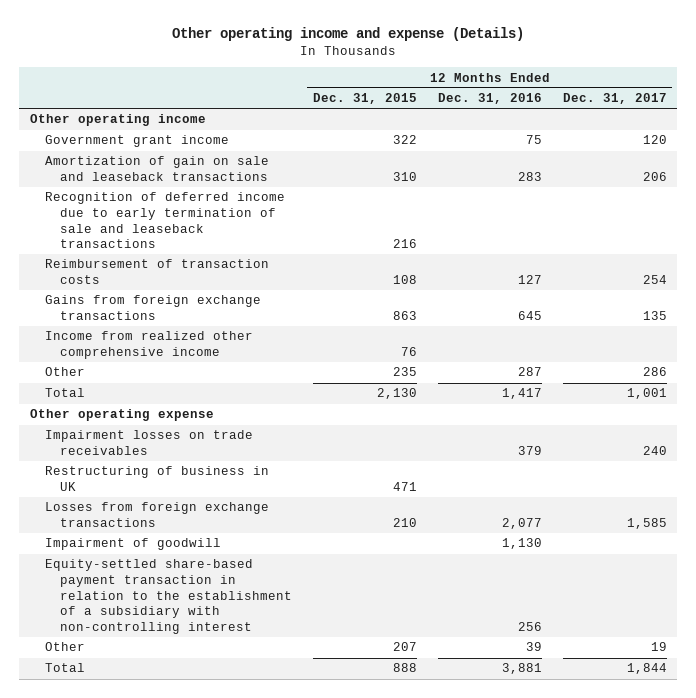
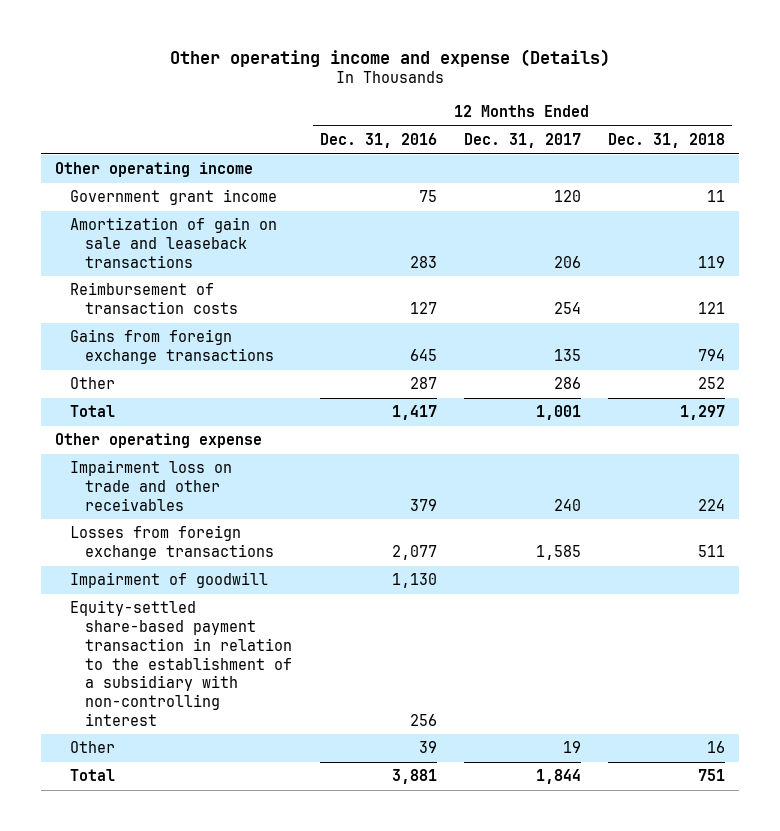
[312,93,417,105] Dec. 31, 2015 -> none
none -> [608,133,726,149] Dec. 31, 2018
[44,192,285,249] Recognition of deferred income due to early termination of sale and leaseback transactions -> none
[44,331,253,359] Income from realized other comprehensive income -> none
[44,466,269,491] Restructuring of business in UK -> none
[44,430,253,455] Impairment losses on trade receivables -> [69,460,232,511] Impairment loss on trade and other receivables

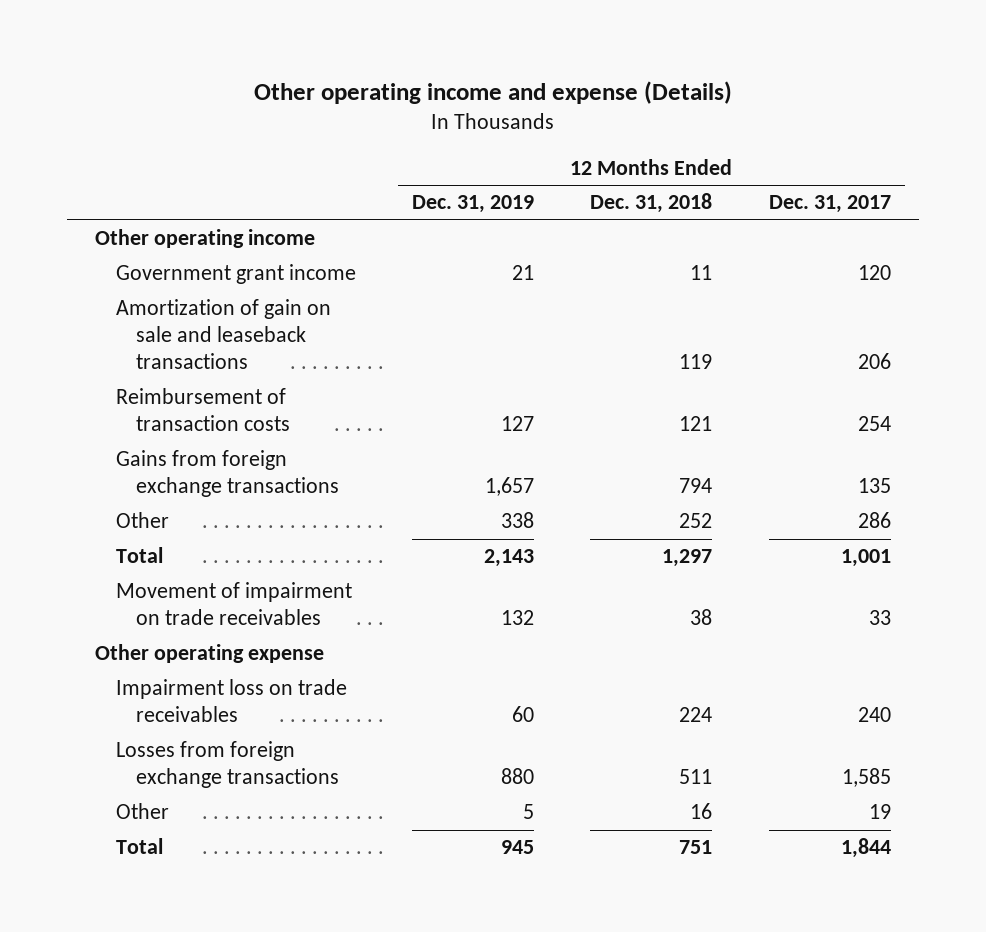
[319,133,437,149] Dec. 31, 2016 -> none
none -> [412,195,535,214] Dec. 31, 2019
none -> [115,582,352,626] Movement of impairment on trade receivables
[69,460,232,511] Impairment loss on trade and other receivables -> [115,679,347,723] Impairment loss on trade receivables
[69,572,268,589] Impairment of goodwill -> none
[69,600,293,726] Equity-settled share-based payment transaction in relation to the establishment of a subsidiary with non-controlling interest -> none

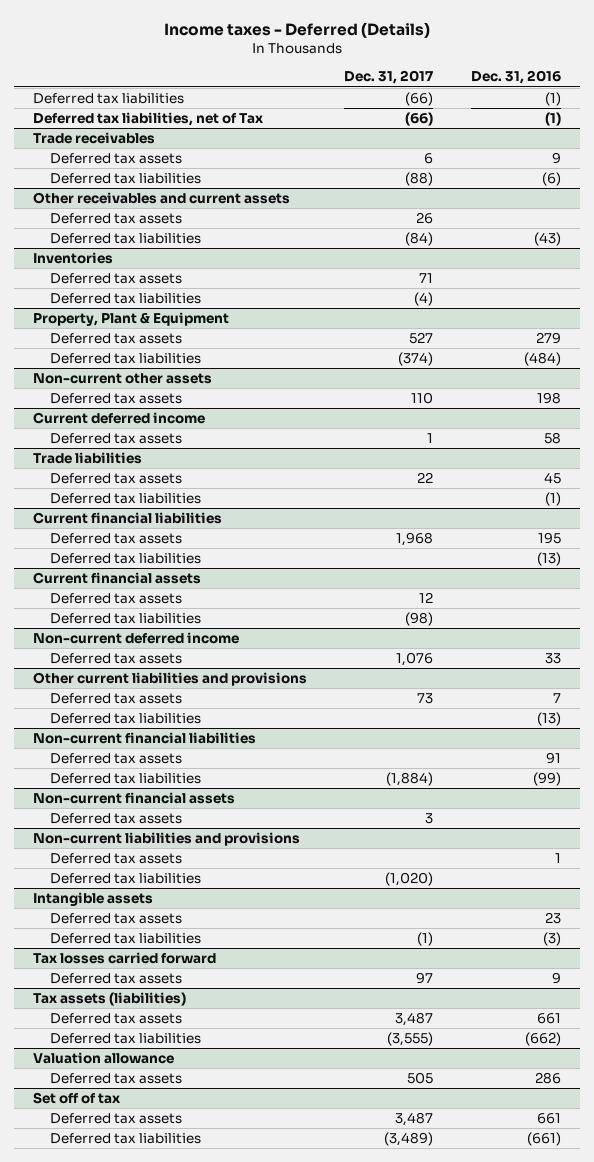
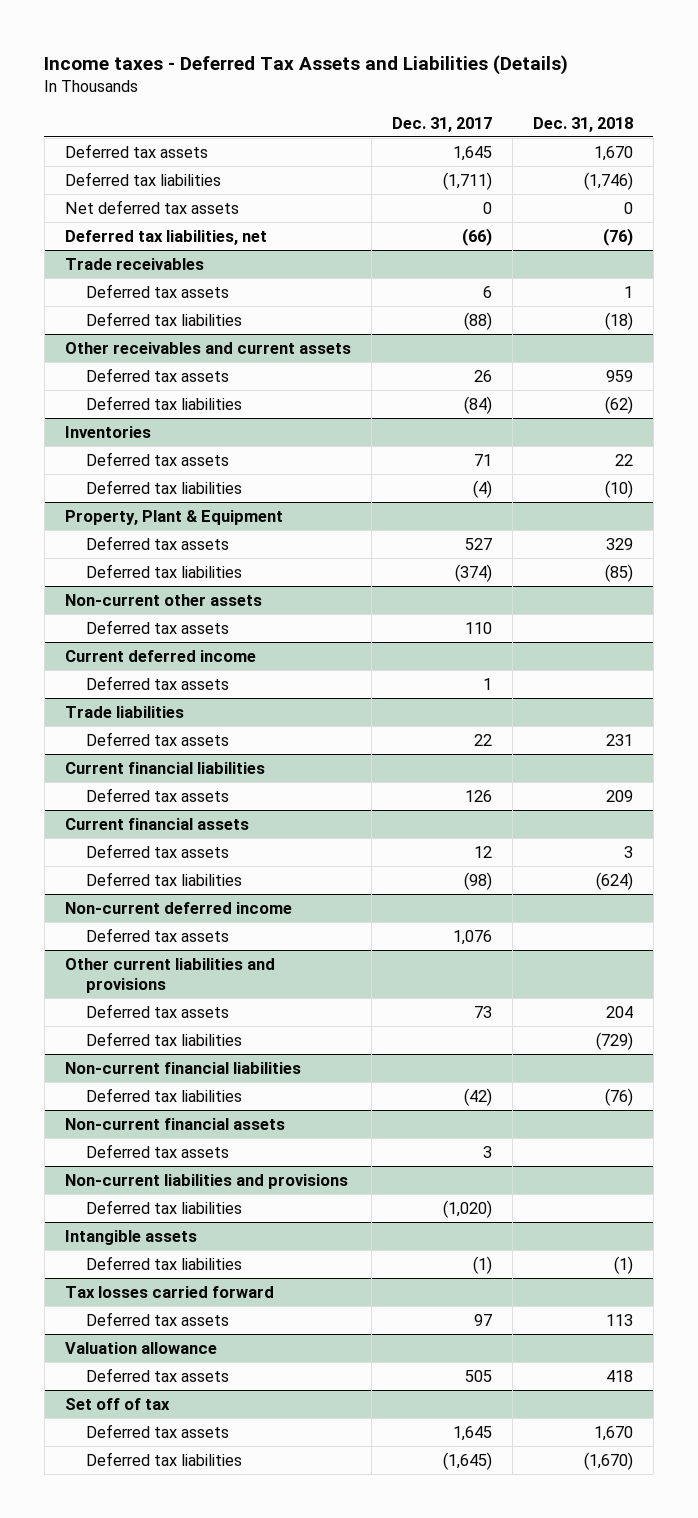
[163,21,430,38] Income taxes - Deferred (Details) -> [44,55,569,76] Income taxes - Deferred Tax Assets and Liabilities (Details)
[471,70,562,85] Dec. 31, 2016 -> none
none -> [532,116,633,132] Dec. 31, 2018
none -> [64,143,208,158] Deferred tax assets
[405,91,434,106] (66) -> [442,171,492,190] (1,711)
none -> [64,199,239,214] Net deferred tax assets
[32,111,263,126] Deferred tax liabilities, net of Tax -> [64,229,267,245] Deferred tax liabilities, net
[49,492,201,504] Deferred tax liabilities -> none
[49,552,201,564] Deferred tax liabilities -> none
[396,531,434,546] 1,968 -> [464,789,492,802] 126
[49,752,182,764] Deferred tax assets -> none
[386,771,434,786] (1,884) -> [463,1087,492,1106] (42)
[49,852,182,864] Deferred tax assets -> none
[49,912,182,924] Deferred tax assets -> none
[32,991,186,1006] Tax assets (liabilities) -> none
[49,1012,182,1024] Deferred tax assets -> none
[49,1032,201,1044] Deferred tax liabilities -> none
[395,1111,434,1126] 3,487 -> [452,1425,492,1441] 1,645
[384,1131,434,1146] (3,489) -> [442,1451,492,1470] (1,645)

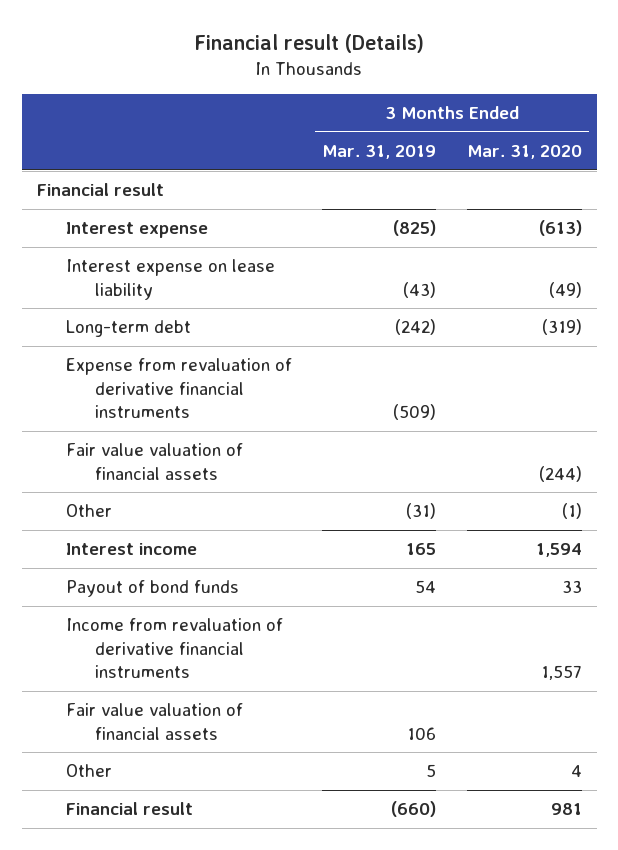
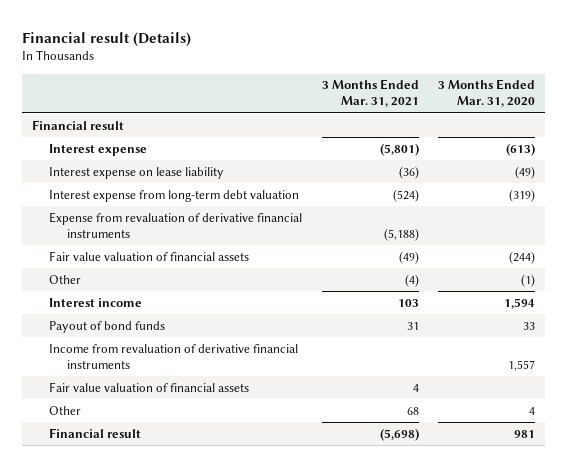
[322,144,437,159] Mar. 31, 2019 -> none
none -> [321,79,419,108] 3 Months Ended Mar. 31, 2021
[65,320,191,338] Long-term debt -> [49,189,300,202] Interest expense from long-term debt valuation

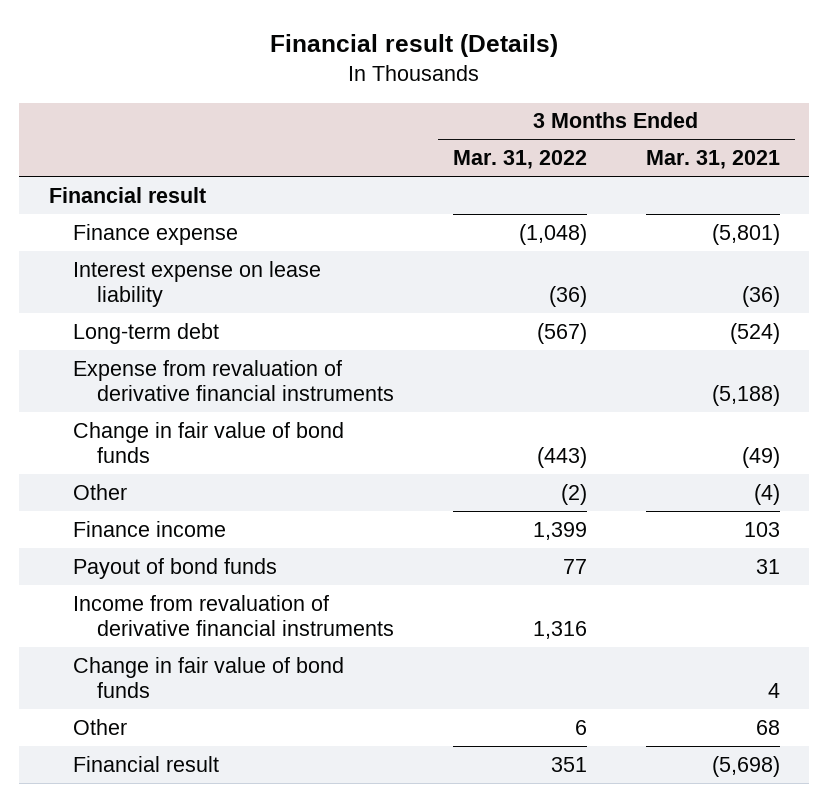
[438,79,536,108] 3 Months Ended Mar. 31, 2020 -> none
none -> [452,150,587,170] Mar. 31, 2022
[49,143,148,156] Interest expense -> [72,223,238,245] Finance expense
[49,189,300,202] Interest expense from long-term debt valuation -> [72,322,219,344] Long-term debt
[49,250,250,261] Fair value valuation of financial assets -> none
none -> [72,421,344,463] Change in fair value of bond funds
[49,297,143,307] Interest income -> none
none -> [72,520,226,537] Finance income
[49,381,250,392] Fair value valuation of financial assets -> none
none -> [72,656,344,698] Change in fair value of bond funds

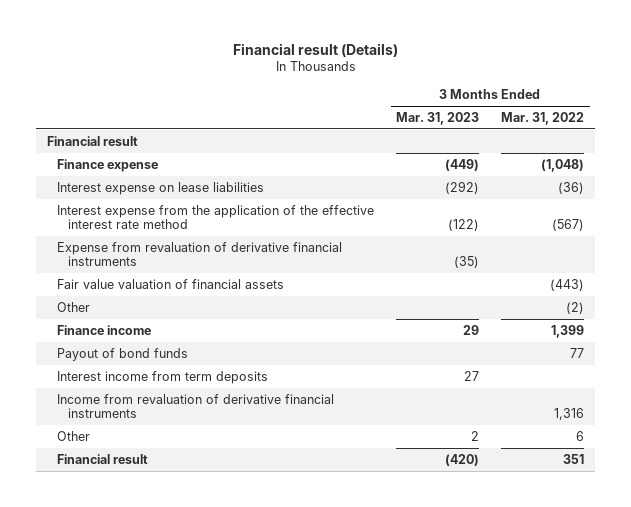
[645,150,780,170] Mar. 31, 2021 -> none
none -> [396,112,480,126] Mar. 31, 2023
[72,260,321,307] Interest expense on lease liability -> [57,181,265,195] Interest expense on lease liabilities
[72,322,219,344] Long-term debt -> [57,204,375,230] Interest expense from the application of the effective interest rate method
[72,421,344,463] Change in fair value of bond funds -> [57,278,285,289] Fair value valuation of financial assets
none -> [57,370,269,384] Interest income from term deposits
[72,656,344,698] Change in fair value of bond funds -> none

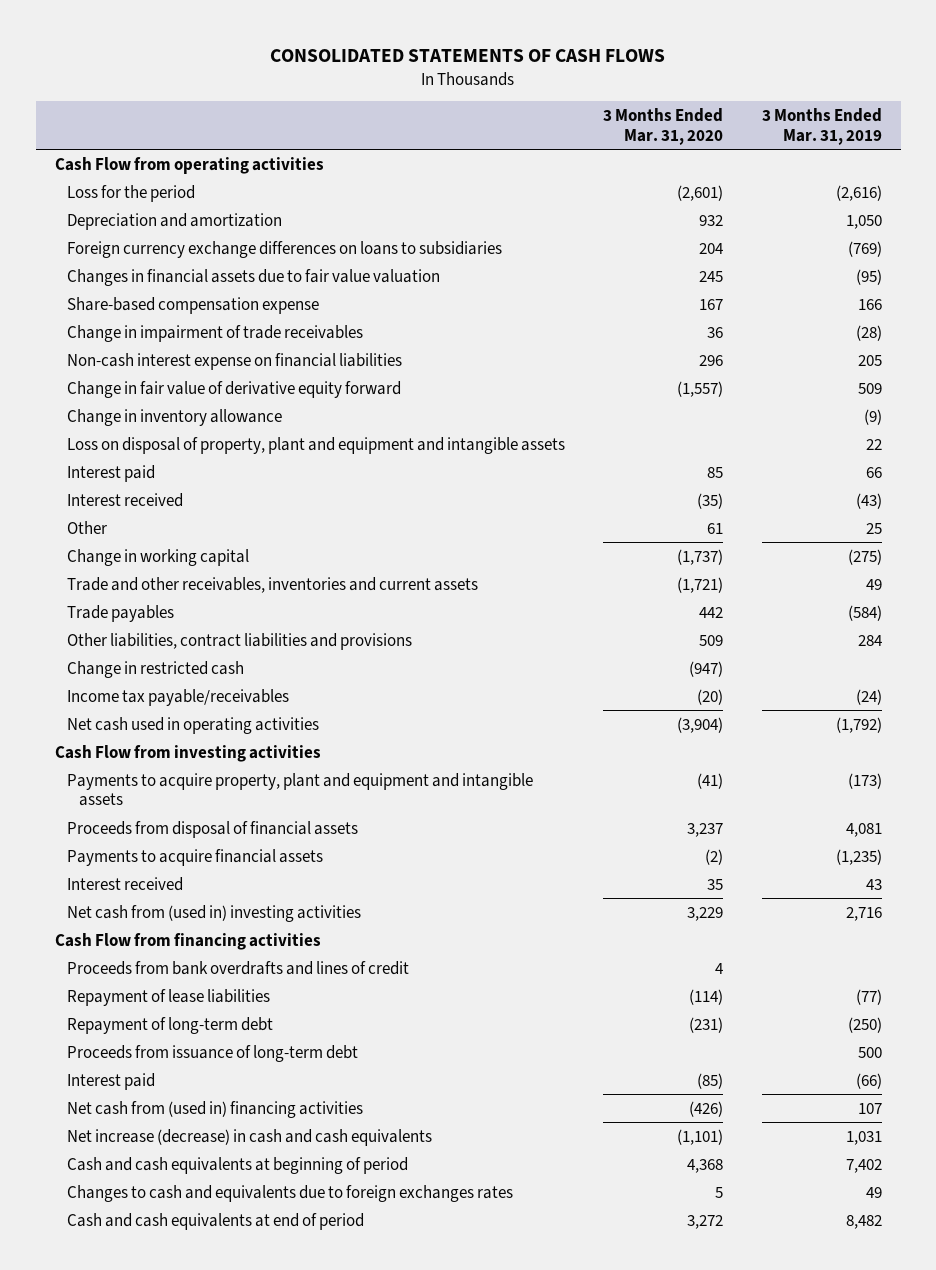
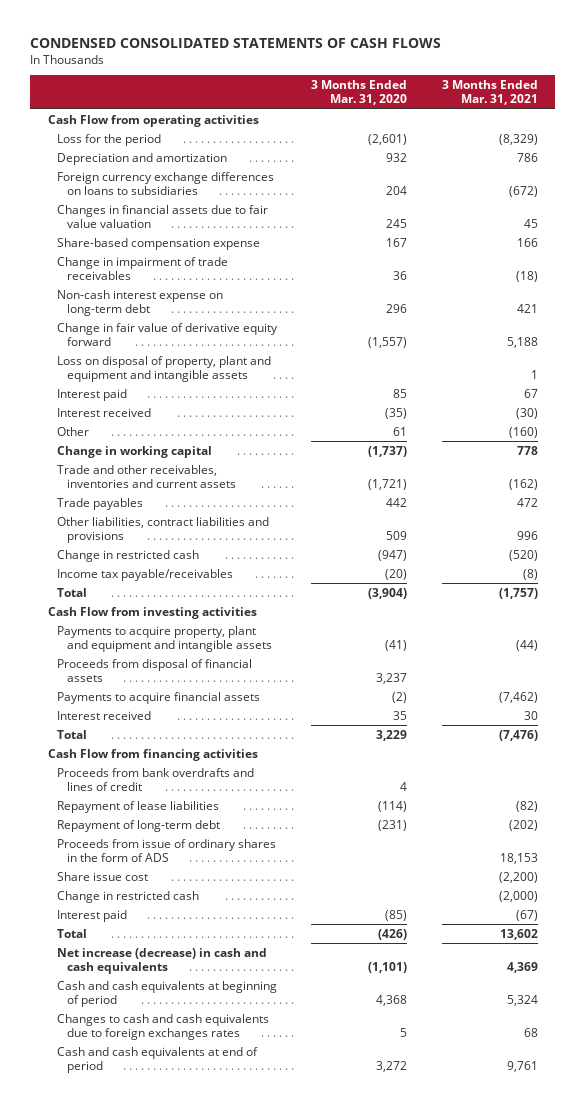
[270,48,666,62] CONSOLIDATED STATEMENTS OF CASH FLOWS -> [30,38,442,49] CONDENSED CONSOLIDATED STATEMENTS OF CASH FLOWS
[761,108,882,145] 3 Months Ended Mar. 31, 2019 -> none
none -> [441,80,538,106] 3 Months Ended Mar. 31, 2021
[67,352,403,370] Non-cash interest expense on financial liabilities -> [57,289,224,316] Non-cash interest expense on long-term debt
[67,408,283,426] Change in inventory allowance -> none
[67,716,320,734] Net cash used in operating activities -> [57,587,88,597] Total
[67,904,362,922] Net cash from (used in) investing activities -> [57,729,88,739] Total
[67,1044,359,1062] Proceeds from issuance of long-term debt -> none
none -> [57,838,277,862] Proceeds from issue of ordinary shares in the form of ADS
none -> [57,871,149,881] Share issue cost
none -> [57,890,200,903] Change in restricted cash
[67,1100,364,1118] Net cash from (used in) financing activities -> [57,928,88,938] Total
[67,1184,514,1202] Changes to cash and equivalents due to foreign exchanges rates -> [57,1013,270,1040] Changes to cash and cash equivalents due to foreign exchanges rates

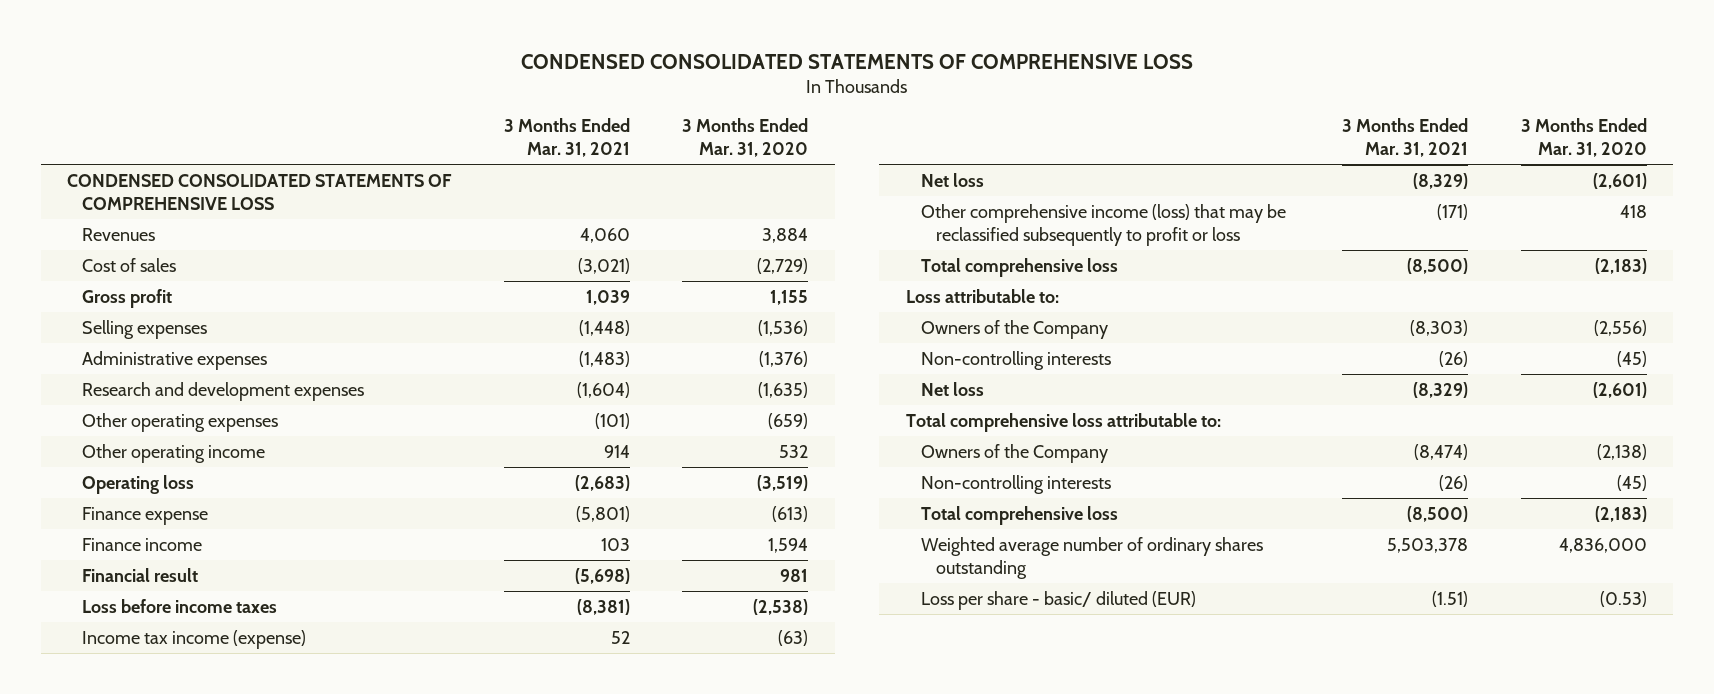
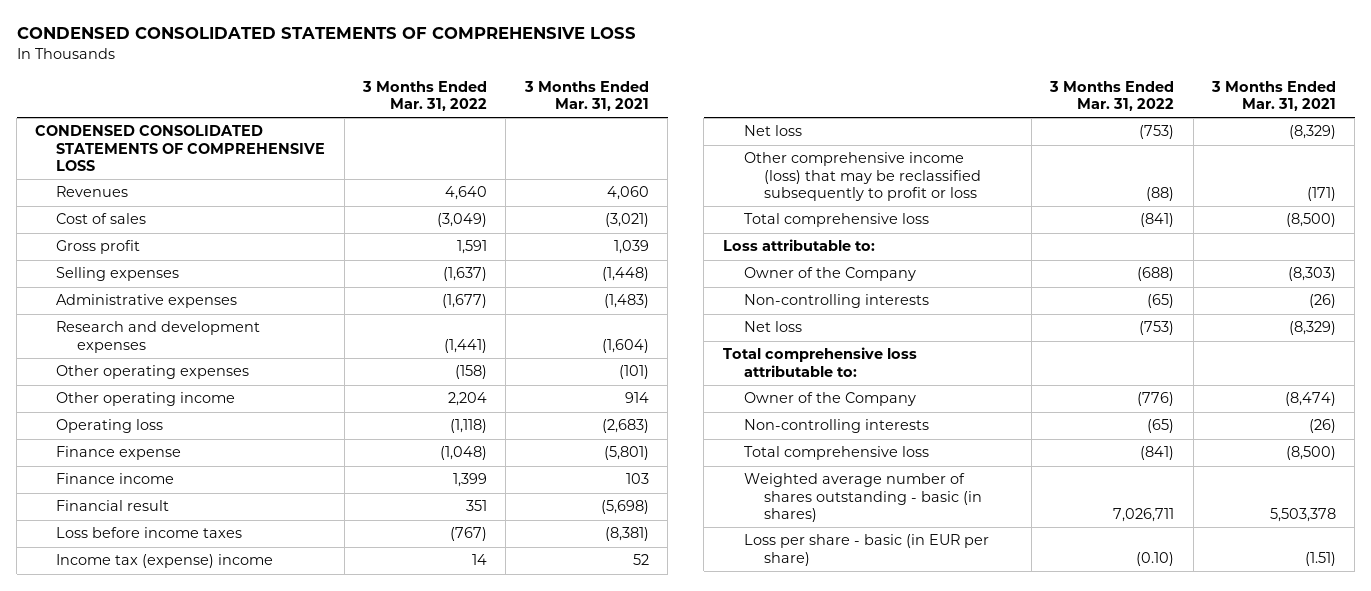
[682,118,809,158] 3 Months Ended Mar. 31, 2020 -> none
none -> [362,80,488,112] 3 Months Ended Mar. 31, 2022
[82,629,307,649] Income tax income (expense) -> [56,554,274,569] Income tax (expense) income
[920,319,1108,339] Owners of the Company -> [743,267,916,282] Owner of the Company
[920,443,1108,463] Owners of the Company -> [743,392,916,407] Owner of the Company
[920,536,1263,579] Weighted average number of ordinary shares outstanding -> [743,473,983,522] Weighted average number of shares outstanding - basic (in shares)
[920,590,1196,610] Loss per share - basic/ diluted (EUR) -> [743,534,989,566] Loss per share - basic (in EUR per share)

